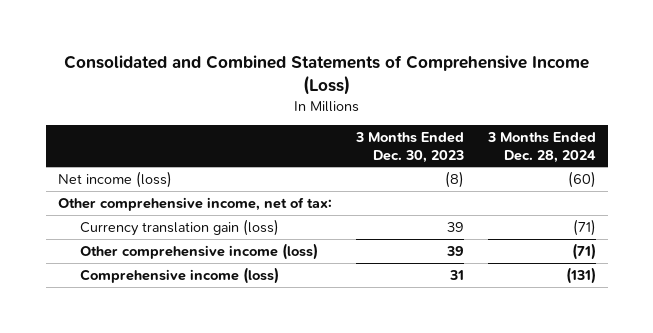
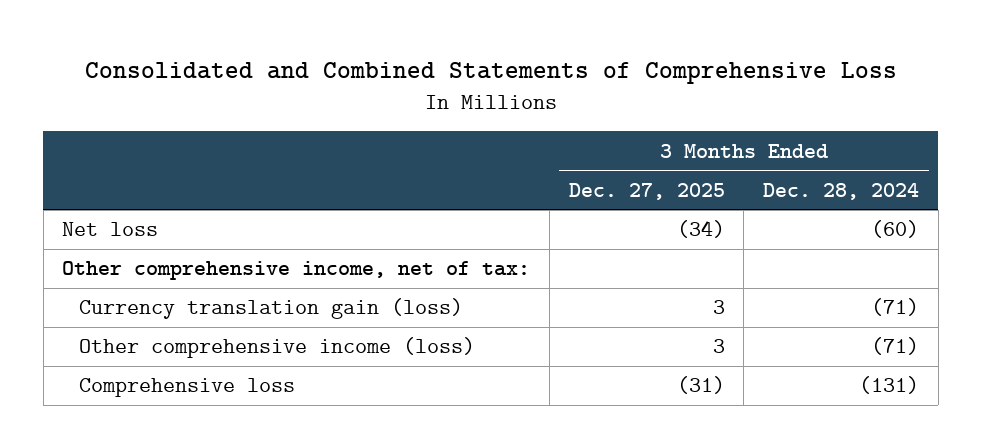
[63,55,589,96] Consolidated and Combined Statements of Comprehensive Income (Loss) -> [84,62,897,85] Consolidated and Combined Statements of Comprehensive Loss
[354,132,464,163] 3 Months Ended Dec. 30, 2023 -> none
none -> [568,182,725,200] Dec. 27, 2025
[57,170,172,188] Net income (loss) -> [62,222,159,237] Net loss
[79,266,279,284] Comprehensive income (loss) -> [79,378,296,398] Comprehensive loss

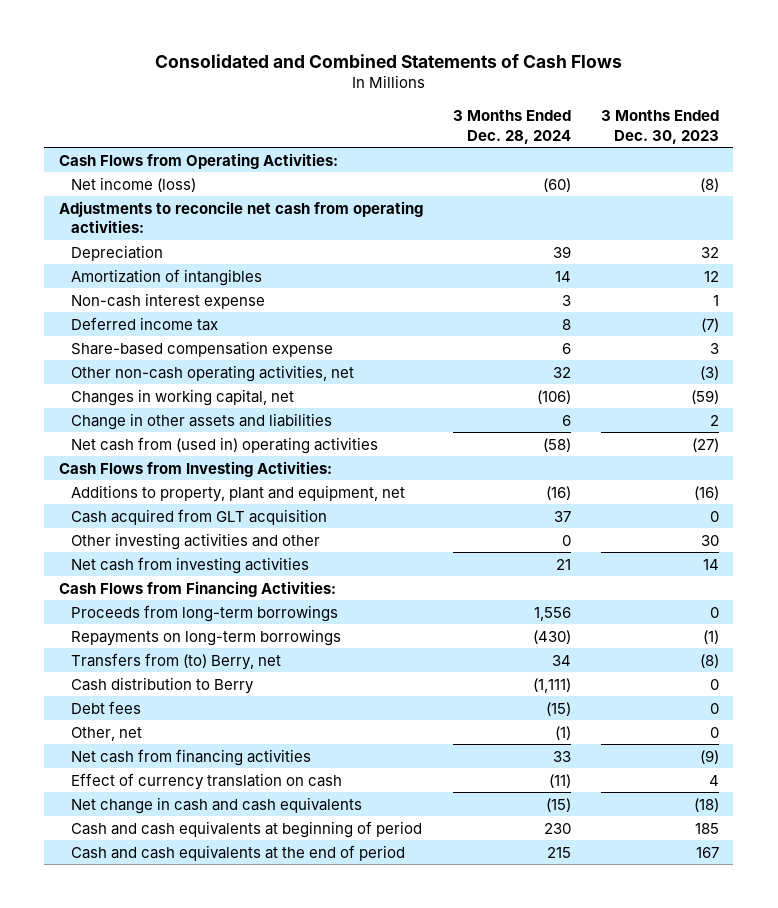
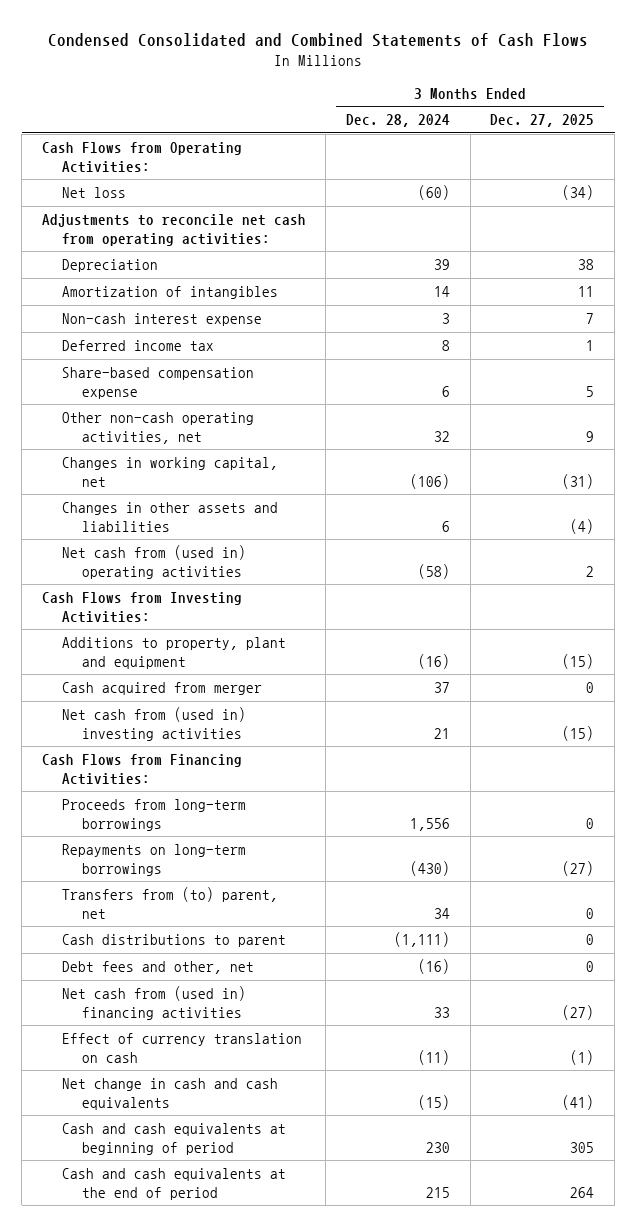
[154,53,622,68] Consolidated and Combined Statements of Cash Flows -> [48,32,589,47] Condensed Consolidated and Combined Statements of Cash Flows
[600,110,719,144] 3 Months Ended Dec. 30, 2023 -> none
none -> [490,114,595,128] Dec. 27, 2025
[71,176,197,192] Net income (loss) -> [62,187,127,199] Net loss
[71,412,333,430] Change in other assets and liabilities -> [62,502,279,532] Changes in other assets and liabilities
[71,532,321,550] Other investing activities and other -> none
[71,484,406,502] Additions to property, plant and equipment, net -> [62,637,287,669] Additions to property, plant and equipment
[71,508,328,525] Cash acquired from GLT acquisition -> [62,682,263,696] Cash acquired from merger
[71,556,310,574] Net cash from investing activities -> [62,707,247,741] Net cash from (used in) investing activities
[71,700,142,714] Debt fees -> none
[71,726,143,741] Other, net -> none
[71,652,282,670] Transfers from (to) Berry, net -> [62,887,279,919] Transfers from (to) parent, net
[71,676,255,694] Cash distribution to Berry -> [62,934,287,948] Cash distributions to parent
none -> [62,961,255,975] Debt fees and other, net
[71,748,312,766] Net cash from financing activities -> [62,986,247,1020] Net cash from (used in) financing activities

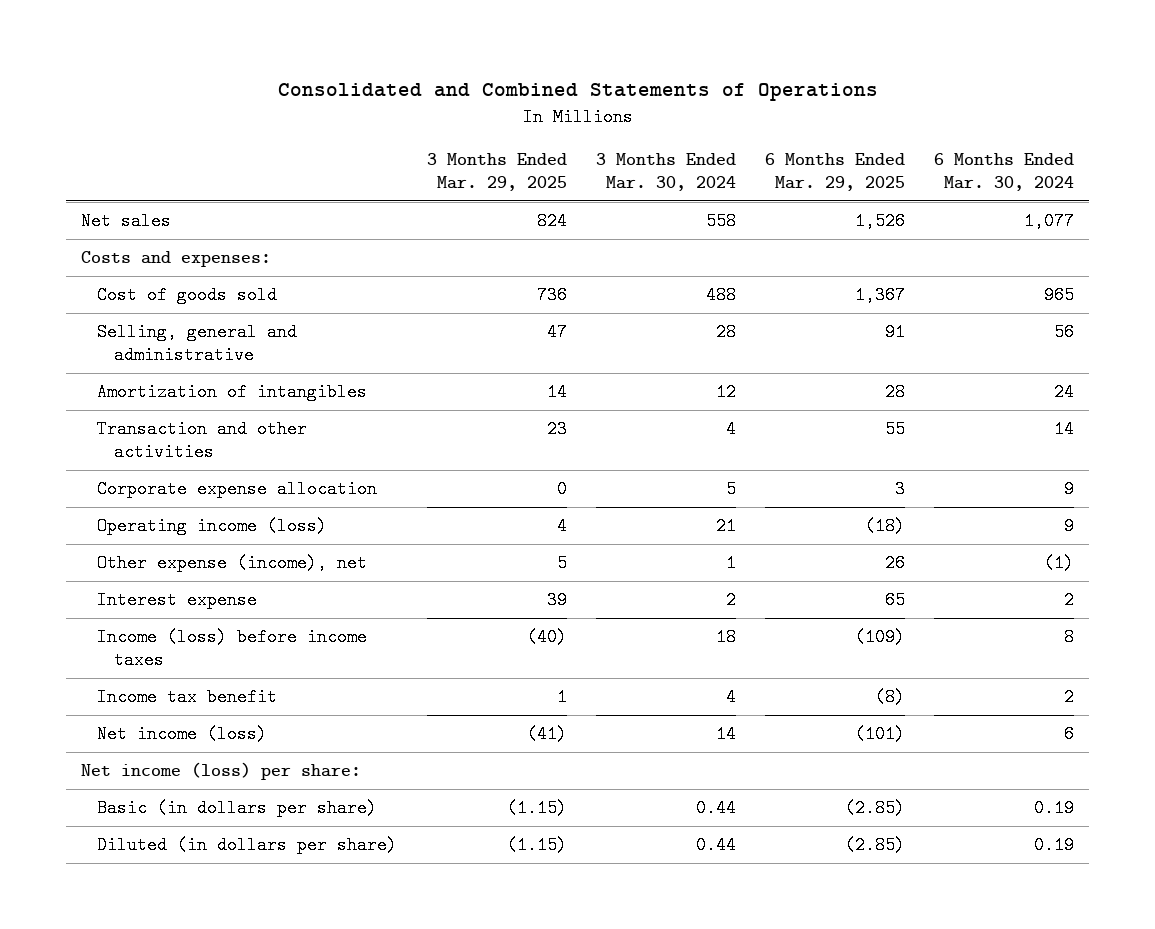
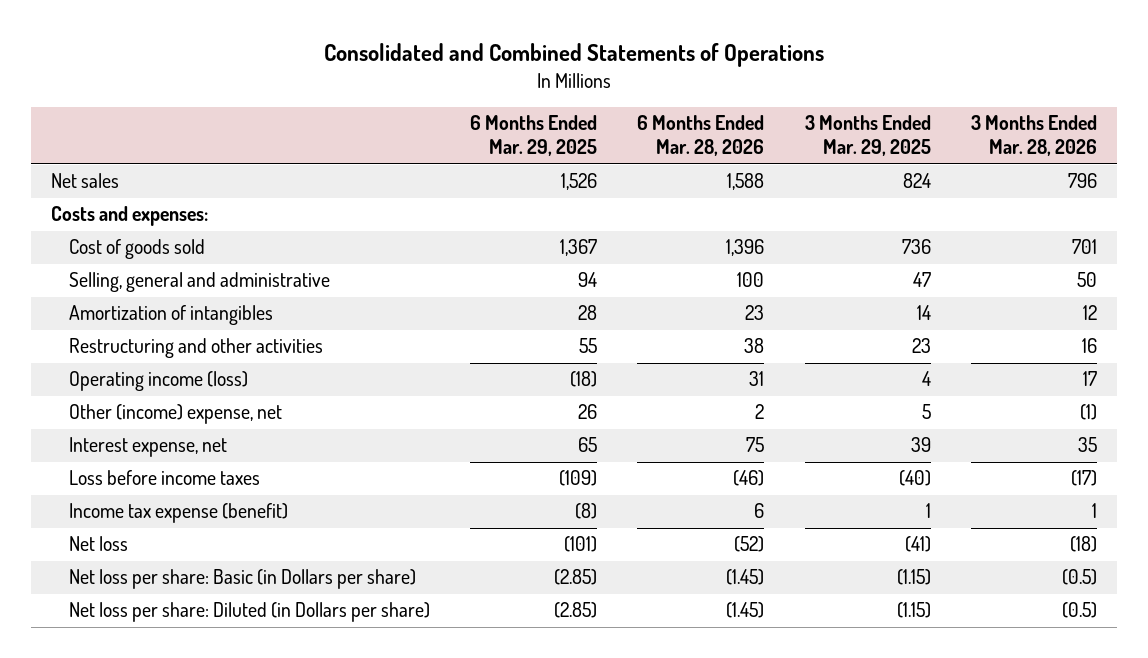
[595,153,736,192] 3 Months Ended Mar. 30, 2024 -> none
[934,153,1075,192] 6 Months Ended Mar. 30, 2024 -> none
none -> [637,115,765,157] 6 Months Ended Mar. 28, 2026
none -> [970,115,1097,157] 3 Months Ended Mar. 28, 2026
[885,323,906,342] 91 -> [578,272,598,288] 94
[97,480,378,499] Corporate expense allocation -> none
[97,420,308,462] Transaction and other activities -> [69,338,324,359] Restructuring and other activities
[80,762,361,781] Net income (loss) per share: -> none
[97,554,368,573] Other expense (income), net -> [69,404,283,425] Other (income) expense, net
[97,591,258,610] Interest expense -> [69,437,228,458] Interest expense, net
[97,628,368,670] Income (loss) before income taxes -> [69,470,261,486] Loss before income taxes
[97,688,278,707] Income tax benefit -> [69,503,289,524] Income tax expense (benefit)
[97,725,268,744] Net income (loss) -> [69,536,129,552] Net loss
[97,799,378,818] Basic (in dollars per share) -> [69,569,417,590] Net loss per share: Basic (in Dollars per share)
[97,836,398,855] Diluted (in dollars per share) -> [69,602,431,623] Net loss per share: Diluted (in Dollars per share)

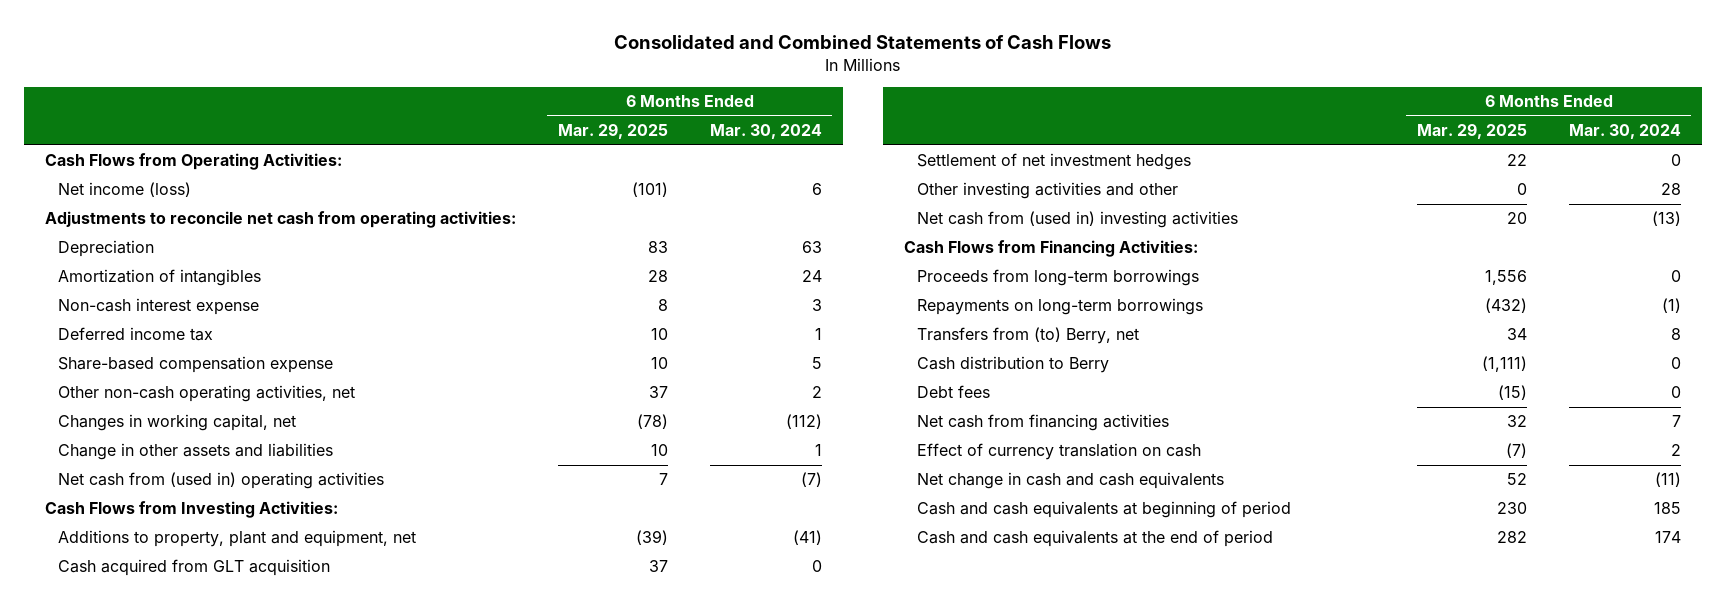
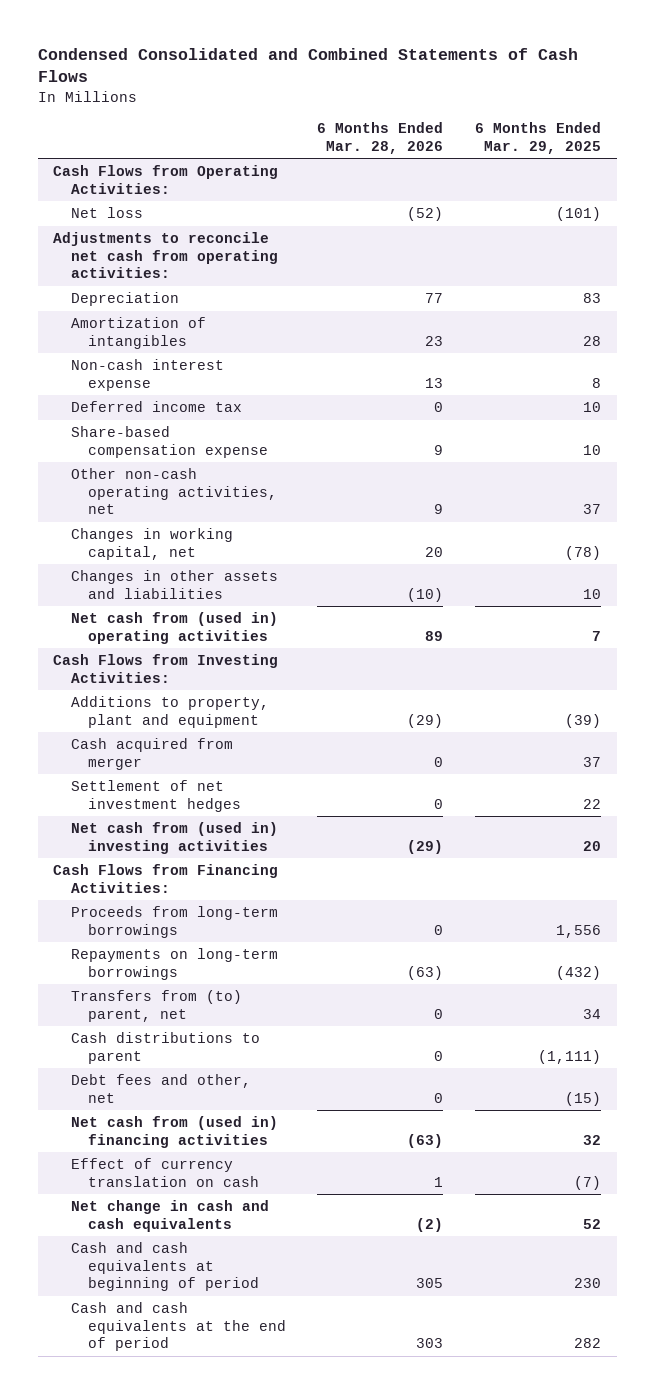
[613,34,1111,49] Consolidated and Combined Statements of Cash Flows -> [37,47,578,83] Condensed Consolidated and Combined Statements of Cash Flows
[709,124,822,140] Mar. 30, 2024 -> none
none -> [317,122,444,154] 6 Months Ended Mar. 28, 2026
[58,182,192,198] Net income (loss) -> [70,207,143,219] Net loss
[58,443,334,461] Change in other assets and liabilities -> [70,570,278,599] Changes in other assets and liabilities
[58,530,417,548] Additions to property, plant and equipment, net -> [70,696,269,728] Additions to property, plant and equipment
[58,559,331,577] Cash acquired from GLT acquisition -> [70,738,233,770] Cash acquired from merger
[917,182,1179,200] Other investing activities and other -> none
[917,385,991,399] Debt fees -> none
[917,327,1140,345] Transfers from (to) Berry, net -> [70,990,242,1022] Transfers from (to) parent, net
[917,356,1110,374] Cash distribution to Berry -> [70,1032,260,1064] Cash distributions to parent
none -> [70,1074,251,1103] Debt fees and other, net
[917,414,1170,432] Net cash from financing activities -> [70,1116,278,1148] Net cash from (used in) financing activities

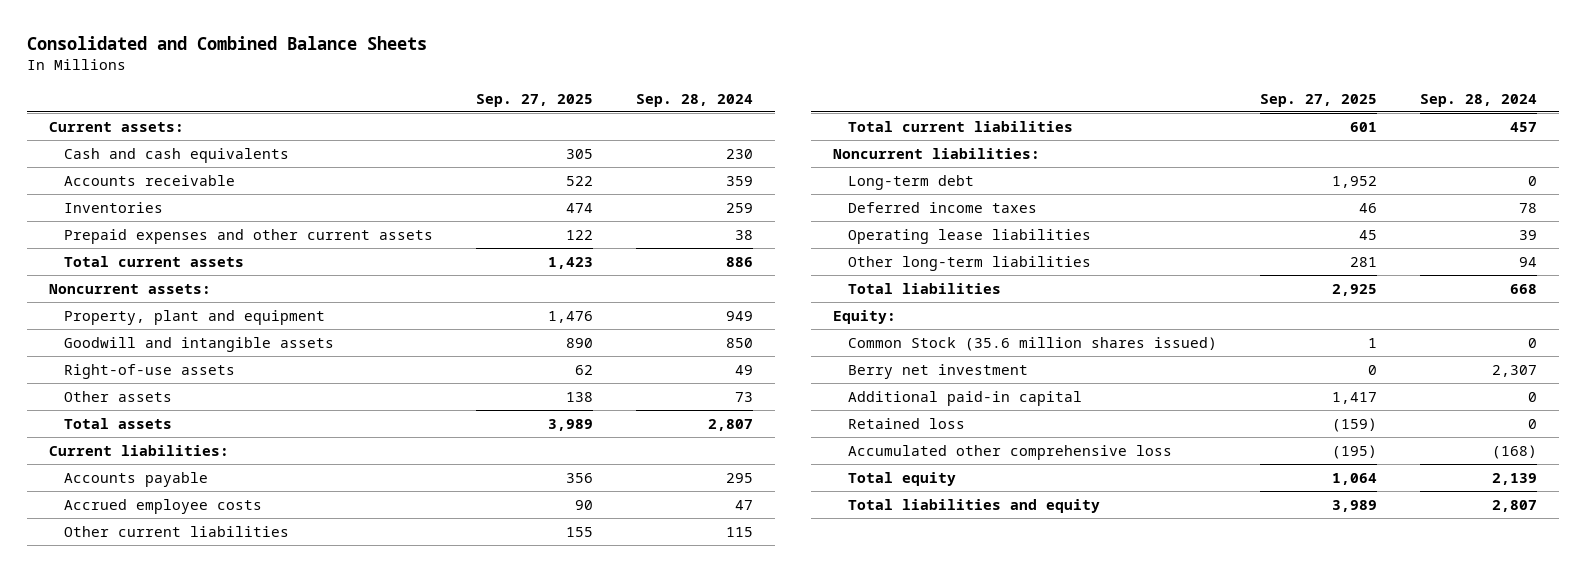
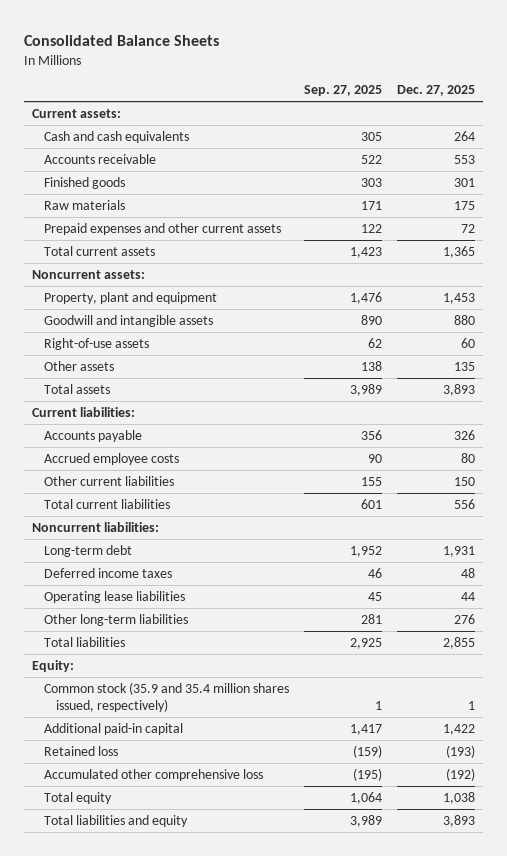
[27,36,428,51] Consolidated and Combined Balance Sheets -> [24,34,220,46] Consolidated Balance Sheets
[635,93,753,107] Sep. 28, 2024 -> none
none -> [396,85,475,97] Dec. 27, 2025
[63,201,163,213] Inventories -> none
none -> [43,176,125,189] Finished goods
none -> [43,199,125,210] Raw materials
[847,363,1028,379] Berry net investment -> none
[847,336,1217,351] Common Stock (35.6 million shares issued) -> [43,681,289,713] Common stock (35.9 and 35.4 million shares issued, respectively)

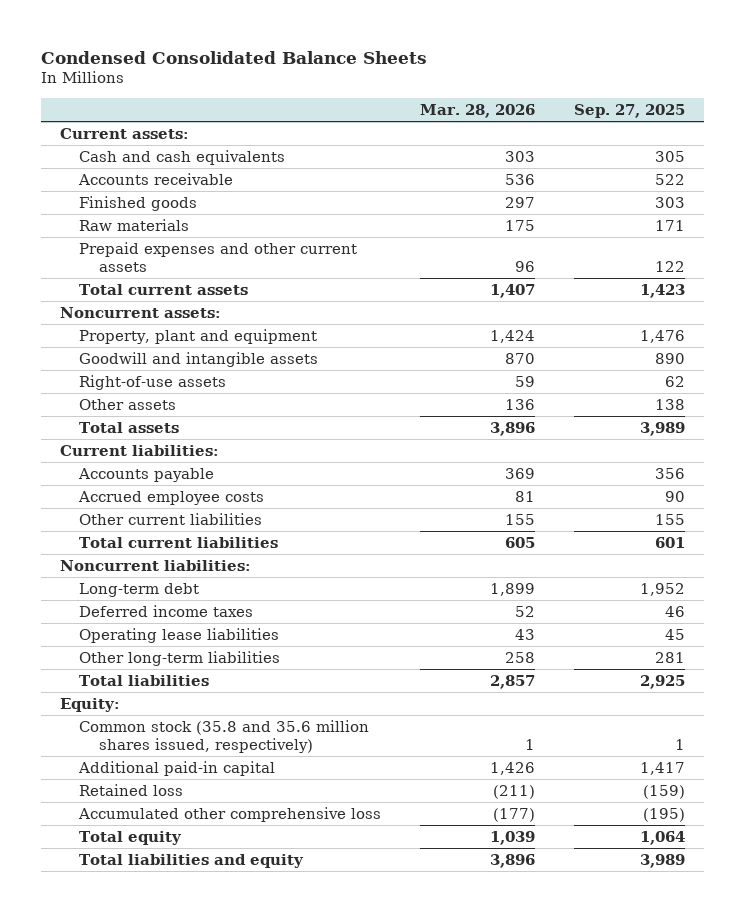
[24,34,220,46] Consolidated Balance Sheets -> [41,50,428,64] Condensed Consolidated Balance Sheets
[396,85,475,97] Dec. 27, 2025 -> none
none -> [420,103,536,118] Mar. 28, 2026
[43,681,289,713] Common stock (35.9 and 35.4 million shares issued, respectively) -> [79,720,370,754] Common stock (35.8 and 35.6 million shares issued, respectively)

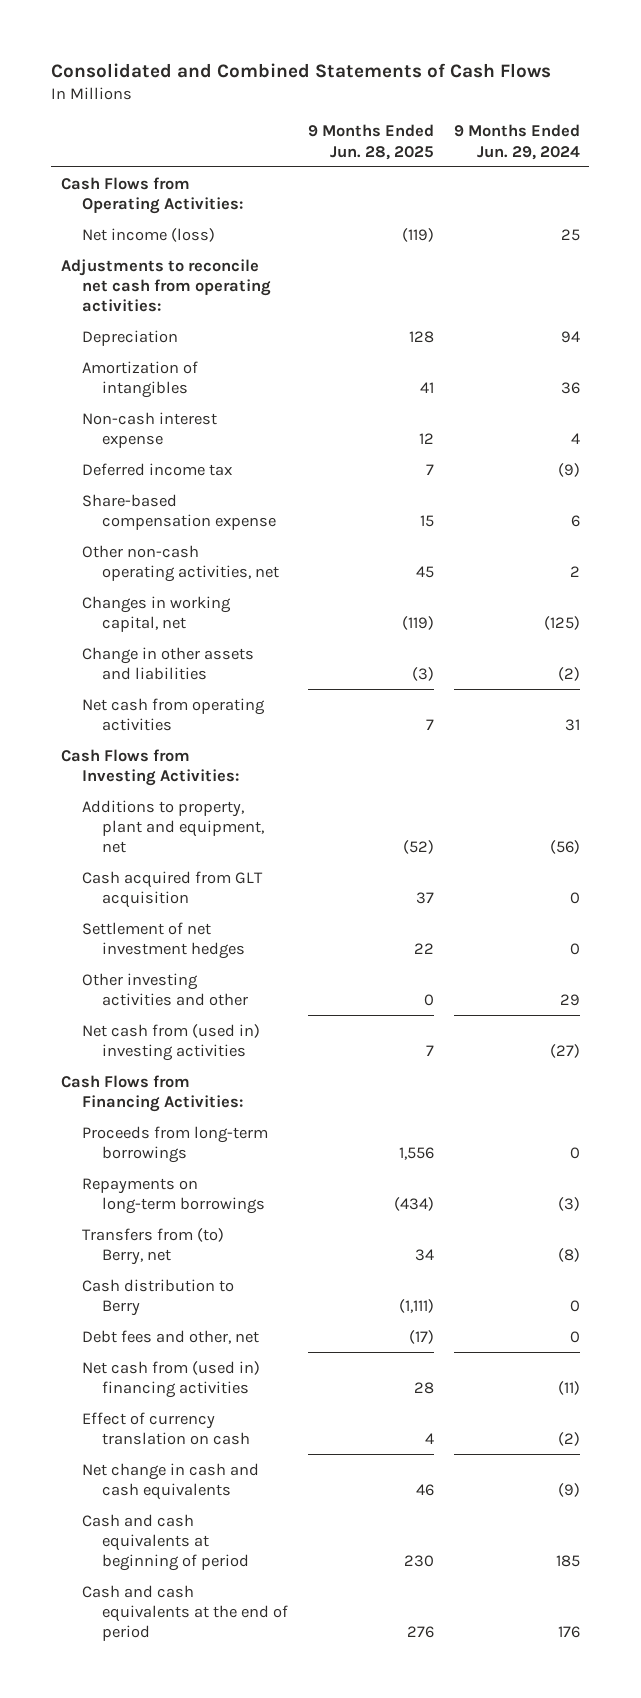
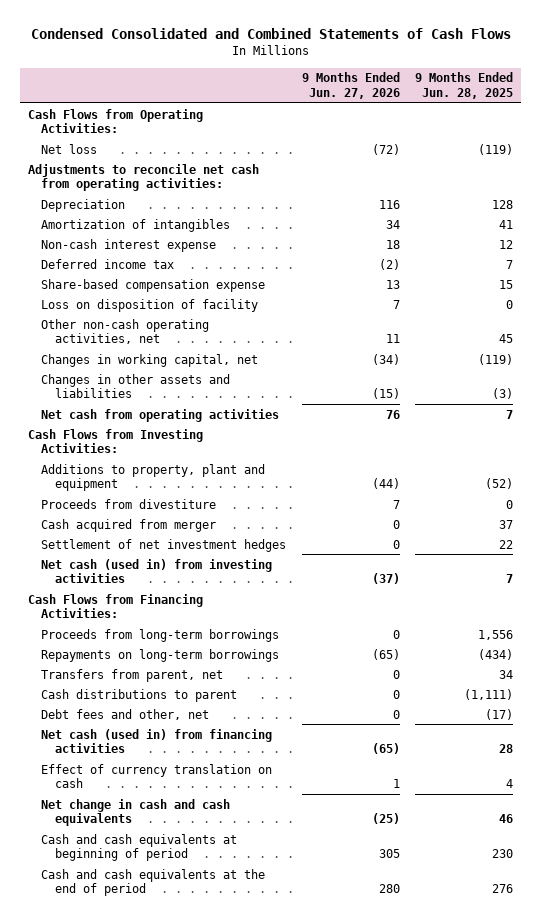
[51,63,552,79] Consolidated and Combined Statements of Cash Flows -> [30,27,511,39] Condensed Consolidated and Combined Statements of Cash Flows
[453,124,580,160] 9 Months Ended Jun. 29, 2024 -> none
none -> [301,72,400,99] 9 Months Ended Jun. 27, 2026
[81,227,215,242] Net income (loss) -> [41,143,98,154] Net loss
none -> [41,298,259,312] Loss on disposition of facility
[81,646,254,680] Change in other assets and liabilities -> [41,373,231,399] Changes in other assets and liabilities
[81,799,265,854] Additions to property, plant and equipment, net -> [41,463,266,492] Additions to property, plant and equipment
none -> [41,498,217,509] Proceeds from divestiture
[81,870,263,908] Cash acquired from GLT acquisition -> [41,518,217,532] Cash acquired from merger
[81,972,249,1006] Other investing activities and other -> none
[81,1023,260,1061] Net cash from (used in) investing activities -> [41,558,273,584] Net cash (used in) from investing activities
[81,1227,224,1265] Transfers from (to) Berry, net -> [41,668,224,682] Transfers from parent, net
[81,1278,234,1316] Cash distribution to Berry -> [41,688,238,702] Cash distributions to parent
[81,1360,260,1398] Net cash from (used in) financing activities -> [41,728,273,754] Net cash (used in) from financing activities

